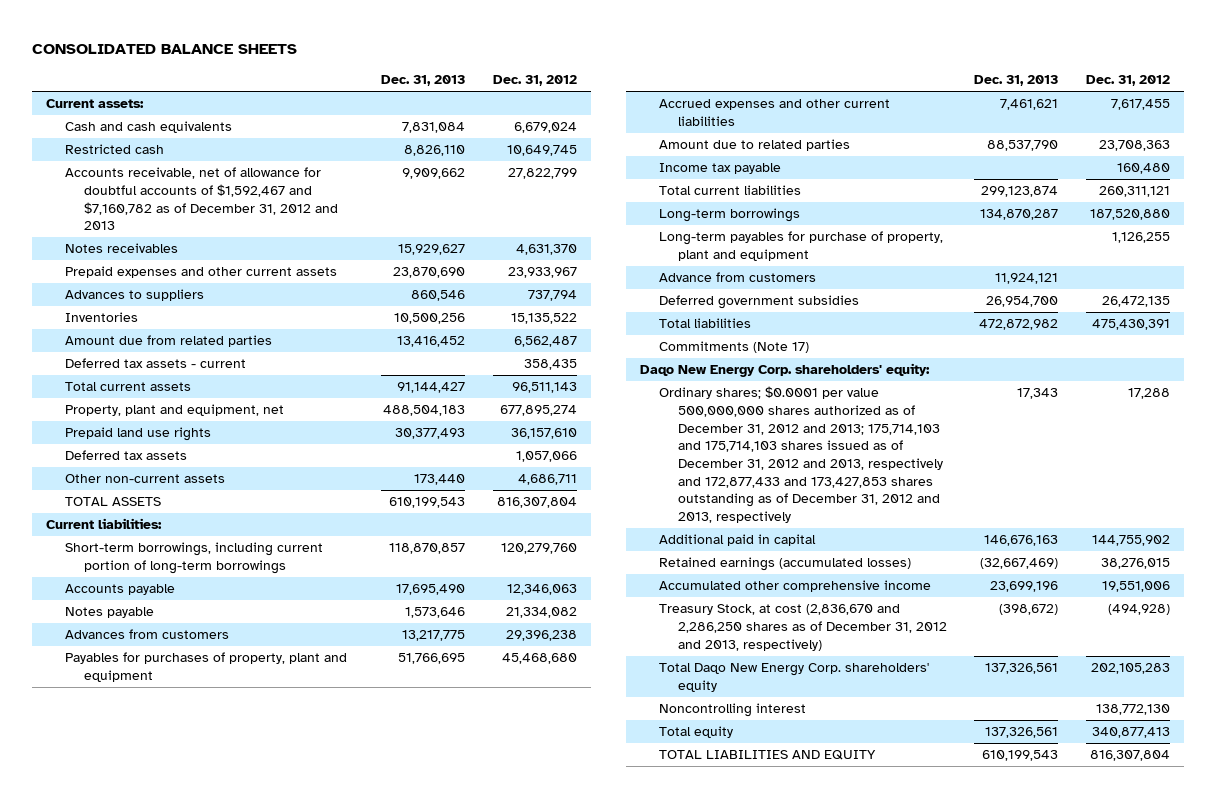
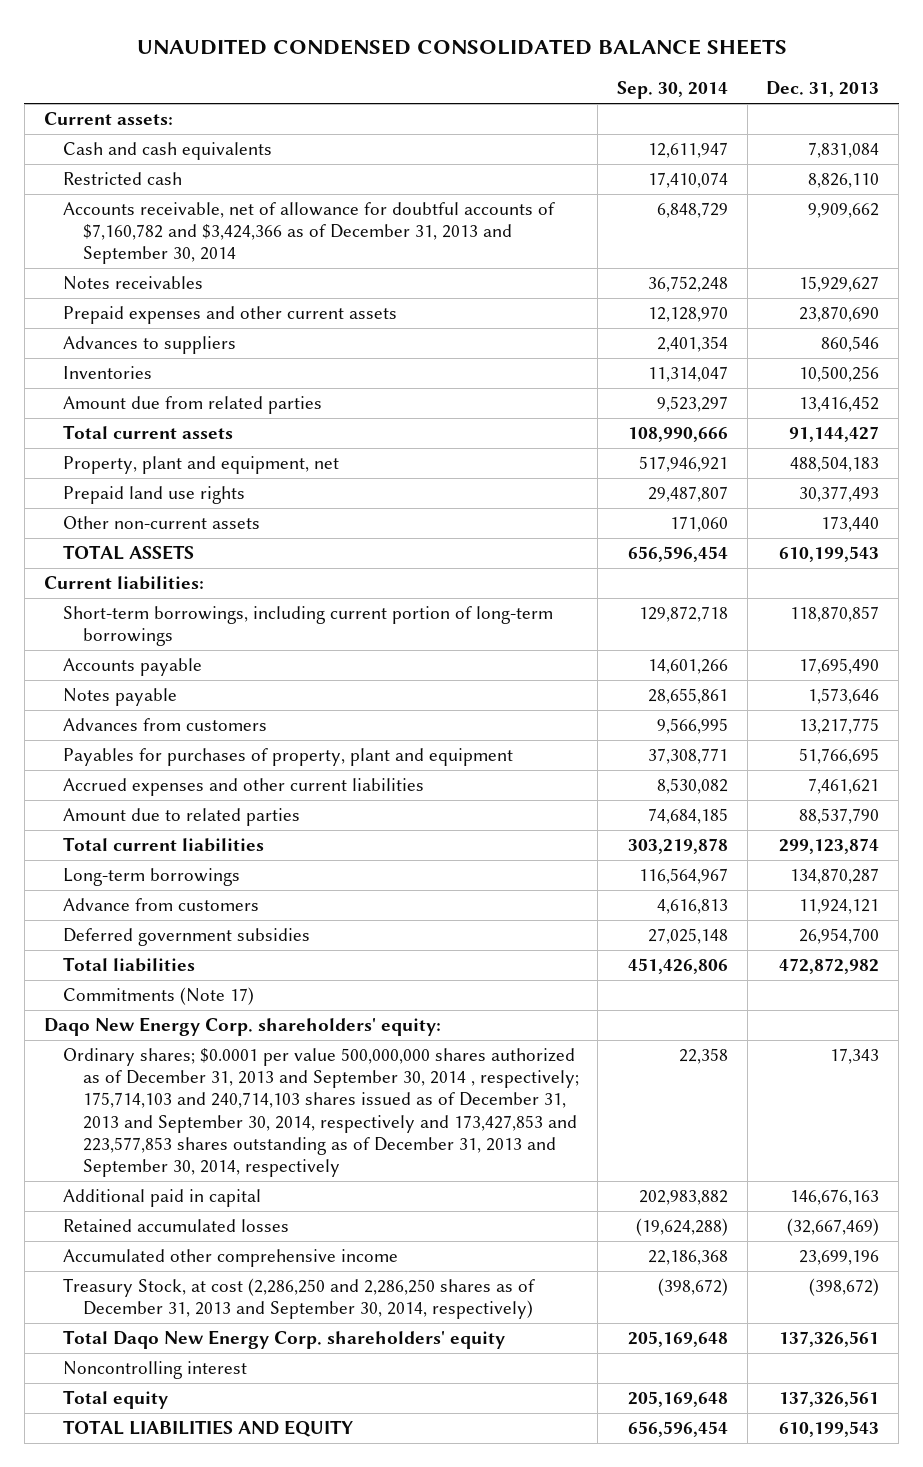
[32,43,298,54] CONSOLIDATED BALANCE SHEETS -> [136,39,787,56] UNAUDITED CONDENSED CONSOLIDATED BALANCE SHEETS
[492,75,577,87] Dec. 31, 2012 -> none
none -> [617,81,729,100] Sep. 30, 2014
[64,167,338,231] Accounts receivable, net of allowance for doubtful accounts of $1,592,467 and $7,160,782 as of December 31, 2012 and 2013 -> [63,202,556,265] Accounts receivable, net of allowance for doubtful accounts of $7,160,782 and $3,424,366 as of December 31, 2013 and September 30, 2014
[64,358,246,369] Deferred tax assets - current -> none
[64,450,187,461] Deferred tax assets -> none
[658,163,781,175] Income tax payable -> none
[658,231,943,262] Long-term payables for purchase of property, plant and equipment -> none
[658,386,943,523] Ordinary shares; $0.0001 per value 500,000,000 shares authorized as of December 31, 2012 and 2013; 175,714,103 and 175,714,103 shares issued as of December 31, 2012 and 2013, respectively and 172,877,433 and 173,427,853 shares outstanding as of December 31, 2012 and 2013, respectively -> [63,1048,579,1178] Ordinary shares; $0.0001 per value 500,000,000 shares authorized as of December 31, 2013 and September 30, 2014 , respectively; 175,714,103 and 240,714,103 shares issued as of December 31, 2013 and September 30, 2014, respectively and 173,427,853 and 223,577,853 shares outstanding as of December 31, 2013 and September 30, 2014, respectively
[658,557,911,572] Retained earnings (accumulated losses) -> [63,1219,290,1233] Retained accumulated losses
[658,604,947,651] Treasury Stock, at cost (2,836,670 and 2,286,250 shares as of December 31, 2012 and 2013, respectively) -> [63,1278,536,1320] Treasury Stock, at cost (2,286,250 and 2,286,250 shares as of December 31, 2013 and September 30, 2014, respectively)

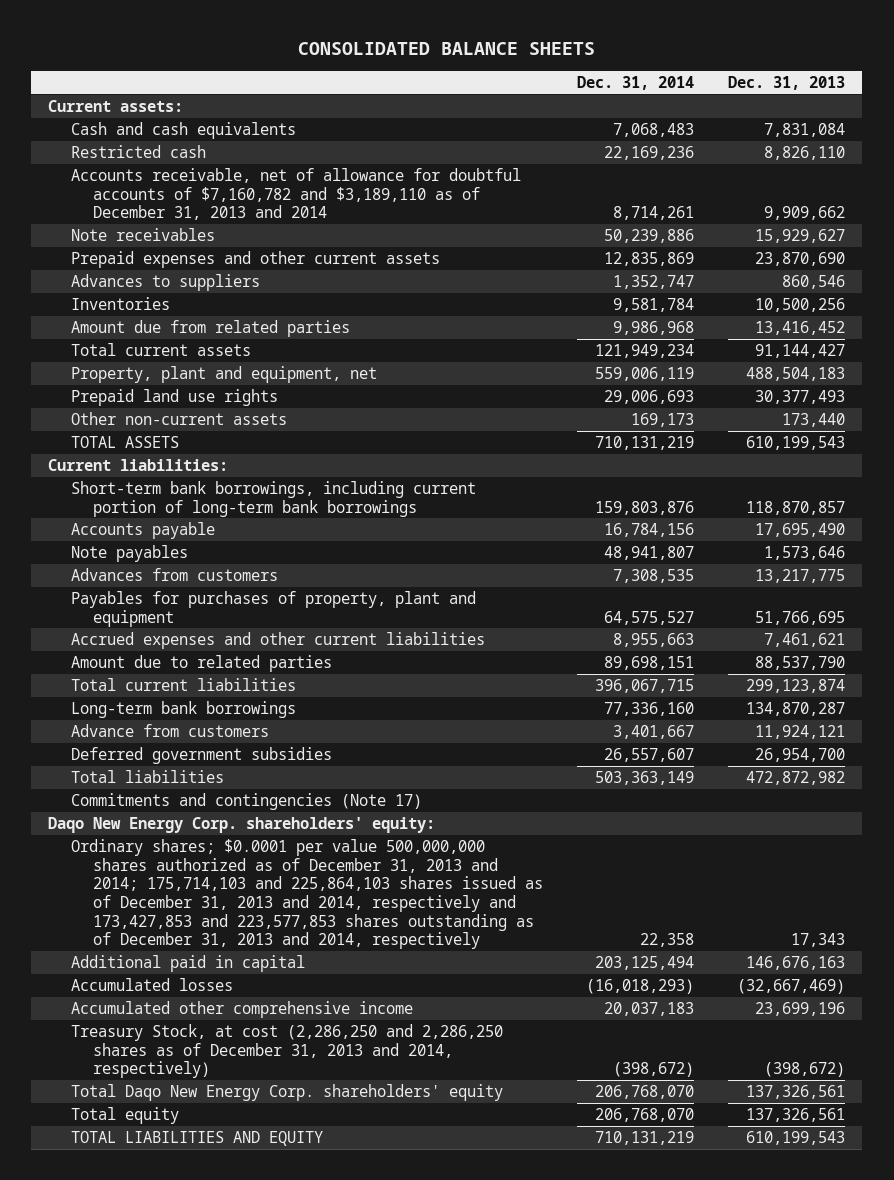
[136,39,787,56] UNAUDITED CONDENSED CONSOLIDATED BALANCE SHEETS -> [297,42,595,56] CONSOLIDATED BALANCE SHEETS
[617,81,729,100] Sep. 30, 2014 -> none
none -> [577,75,695,90] Dec. 31, 2014
[63,202,556,265] Accounts receivable, net of allowance for doubtful accounts of $7,160,782 and $3,424,366 as of December 31, 2013 and September 30, 2014 -> [70,167,521,221] Accounts receivable, net of allowance for doubtful accounts of $7,160,782 and $3,189,110 as of December 31, 2013 and 2014
[63,276,204,291] Notes receivables -> [70,227,215,241] Note receivables
[63,606,554,647] Short-term borrowings, including current portion of long-term borrowings -> [70,480,476,517] Short-term bank borrowings, including current portion of long-term bank borrowings
[63,688,178,707] Notes payable -> [70,544,188,562] Note payables
[63,868,241,887] Long-term borrowings -> [70,700,296,718] Long-term bank borrowings
[63,987,255,1006] Commitments (Note 17) -> [70,792,422,810] Commitments and contingencies (Note 17)
[63,1048,579,1178] Ordinary shares; $0.0001 per value 500,000,000 shares authorized as of December 31, 2013 and September 30, 2014 , respectively; 175,714,103 and 240,714,103 shares issued as of December 31, 2013 and September 30, 2014, respectively and 173,427,853 and 223,577,853 shares outstanding as of December 31, 2013 and September 30, 2014, respectively -> [70,838,544,950] Ordinary shares; $0.0001 per value 500,000,000 shares authorized as of December 31, 2013 and 2014; 175,714,103 and 225,864,103 shares issued as of December 31, 2013 and 2014, respectively and 173,427,853 and 223,577,853 shares outstanding as of December 31, 2013 and 2014, respectively
[63,1219,290,1233] Retained accumulated losses -> [70,977,233,991] Accumulated losses
[63,1278,536,1320] Treasury Stock, at cost (2,286,250 and 2,286,250 shares as of December 31, 2013 and September 30, 2014, respectively) -> [70,1023,503,1079] Treasury Stock, at cost (2,286,250 and 2,286,250 shares as of December 31, 2013 and 2014, respectively)
[63,1361,248,1380] Noncontrolling interest -> none

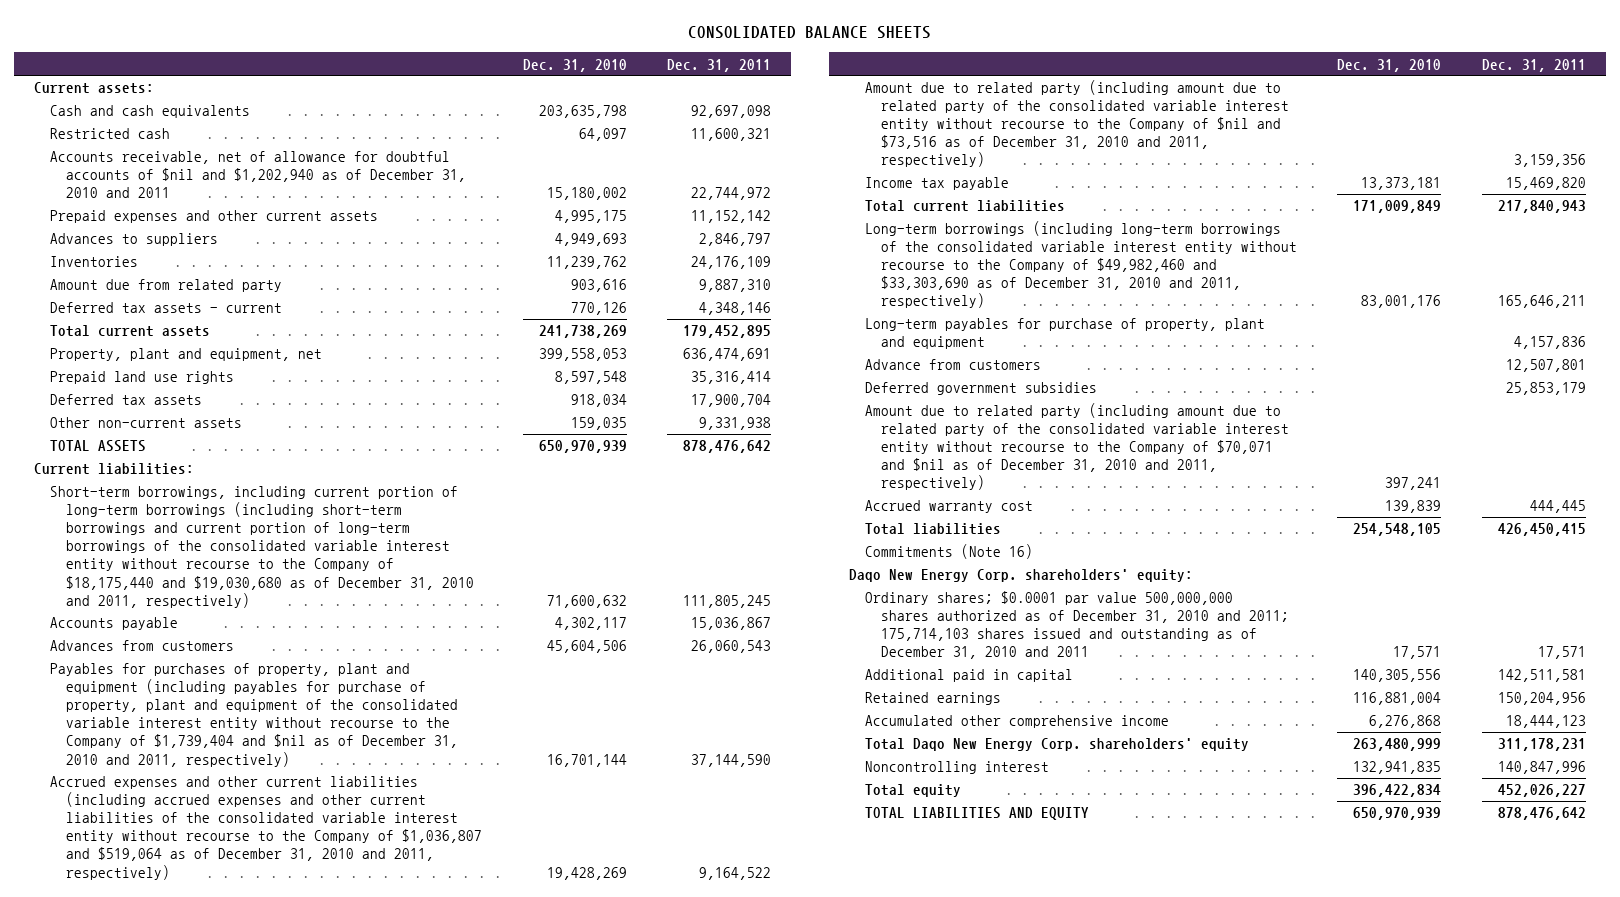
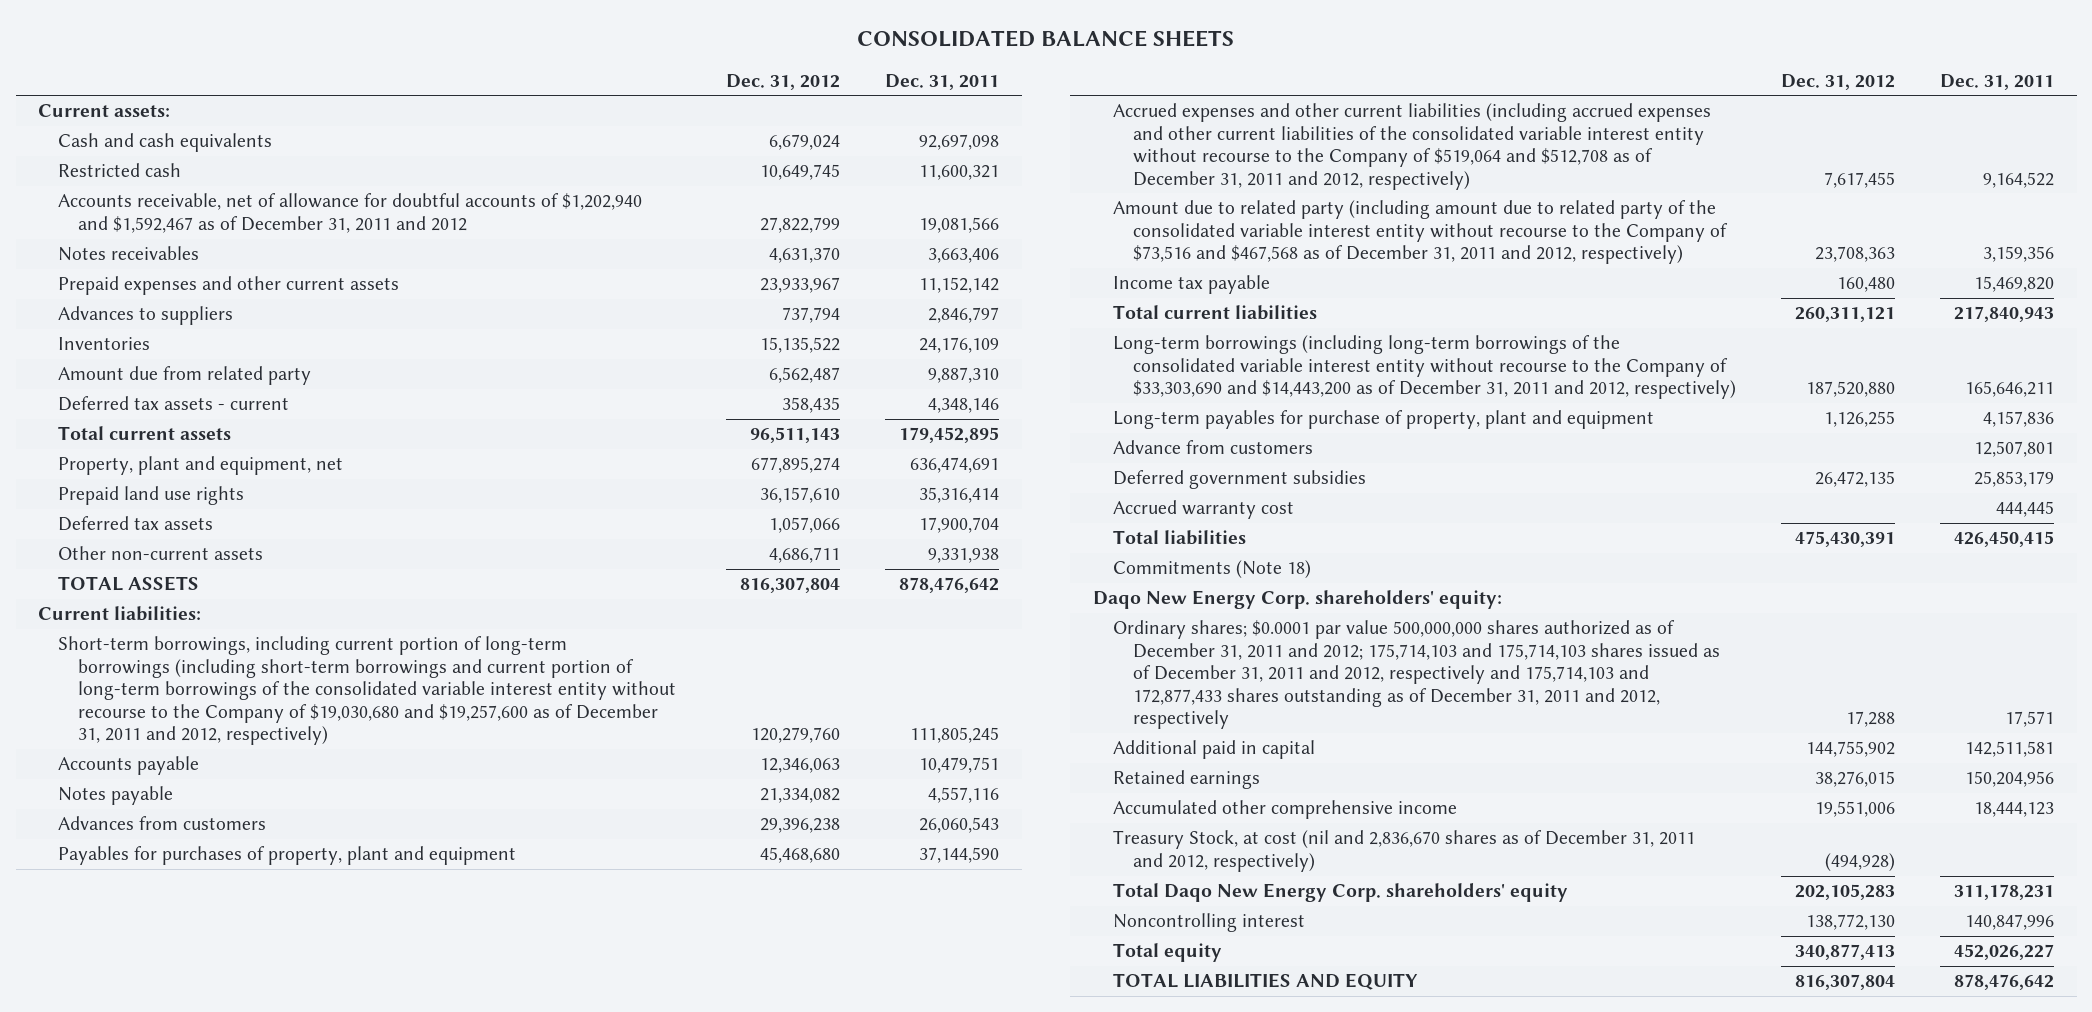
[522,58,627,72] Dec. 31, 2010 -> none
none -> [726,73,841,90] Dec. 31, 2012
[50,151,466,199] Accounts receivable, net of allowance for doubtful accounts of $nil and $1,202,940 as of December 31, 2010 and 2011 -> [58,193,643,233] Accounts receivable, net of allowance for doubtful accounts of $1,202,940 and $1,592,467 as of December 31, 2011 and 2012
[691,187,772,201] 22,744,972 -> [919,216,1000,233] 19,081,566
none -> [58,246,200,262] Notes receivables
[50,486,474,608] Short-term borrowings, including current portion of long-term borrowings (including short-term borrowings and current portion of long-term borrowings of the consolidated variable interest entity without recourse to the Company of $18,175,440 and $19,030,680 as of December 31, 2010 and 2011, respectively) -> [58,636,677,746] Short-term borrowings, including current portion of long-term borrowings (including short-term borrowings and current portion of long-term borrowings of the consolidated variable interest entity without recourse to the Company of $19,030,680 and $19,257,600 as of December 31, 2011 and 2012, respectively)
[691,617,772,631] 15,036,867 -> [919,757,1000,774] 10,479,751
none -> [58,786,174,806] Notes payable
[50,663,458,767] Payables for purchases of property, plant and equipment (including payables for purchase of property, plant and equipment of the consolidated variable interest entity without recourse to the Company of $1,739,404 and $nil as of December 31, 2010 and 2011, respectively) -> [58,846,517,866] Payables for purchases of property, plant and equipment
[50,776,482,880] Accrued expenses and other current liabilities (including accrued expenses and other current liabilities of the consolidated variable interest entity without recourse to the Company of $1,036,807 and $519,064 as of December 31, 2010 and 2011, respectively) -> [1113,103,1712,190] Accrued expenses and other current liabilities (including accrued expenses and other current liabilities of the consolidated variable interest entity without recourse to the Company of $519,064 and $512,708 as of December 31, 2011 and 2012, respectively)
[864,80,1289,168] Amount due to related party (including amount due to related party of the consolidated variable interest entity without recourse to the Company of $nil and $73,516 as of December 31, 2010 and 2011, respectively) -> [1113,200,1729,265] Amount due to related party (including amount due to related party of the consolidated variable interest entity without recourse to the Company of $73,516 and $467,568 as of December 31, 2011 and 2012, respectively)
[864,221,1297,309] Long-term borrowings (including long-term borrowings of the consolidated variable interest entity without recourse to the Company of $49,982,460 and $33,303,690 as of December 31, 2010 and 2011, respectively) -> [1113,335,1737,400] Long-term borrowings (including long-term borrowings of the consolidated variable interest entity without recourse to the Company of $33,303,690 and $14,443,200 as of December 31, 2011 and 2012, respectively)
[864,403,1289,491] Amount due to related party (including amount due to related party of the consolidated variable interest entity without recourse to the Company of $70,071 and $nil as of December 31, 2010 and 2011, respectively) -> none
[864,544,1033,560] Commitments (Note 16) -> [1113,560,1312,579] Commitments (Note 18)
[864,591,1289,660] Ordinary shares; $0.0001 par value 500,000,000 shares authorized as of December 31, 2010 and 2011; 175,714,103 shares issued and outstanding as of December 31, 2010 and 2011 -> [1113,620,1721,730] Ordinary shares; $0.0001 par value 500,000,000 shares authorized as of December 31, 2011 and 2012; 175,714,103 and 175,714,103 shares issued as of December 31, 2011 and 2012, respectively and 175,714,103 and 172,877,433 shares outstanding as of December 31, 2011 and 2012, respectively
none -> [1113,830,1696,872] Treasury Stock, at cost (nil and 2,836,670 shares as of December 31, 2011 and 2012, respectively)

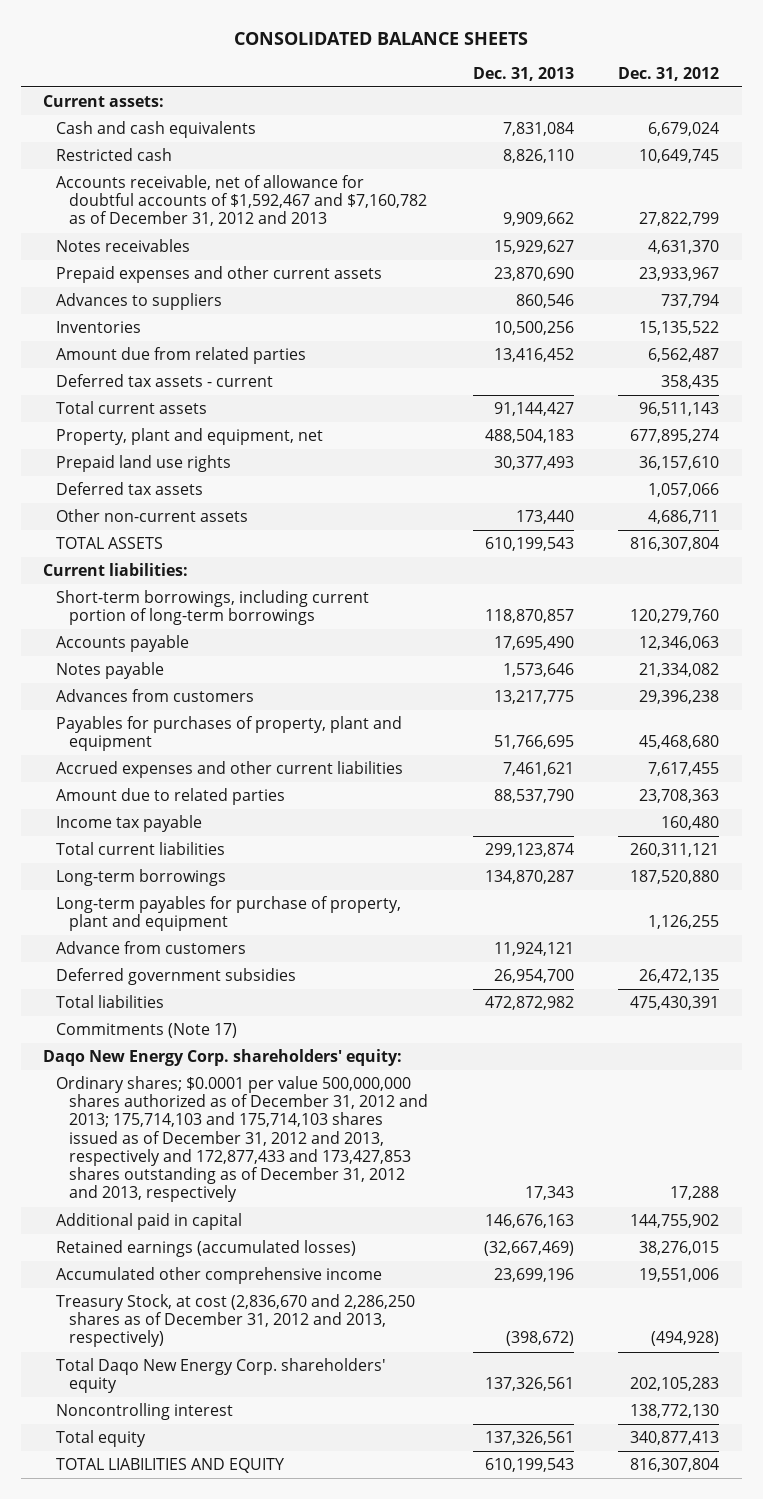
[885,73,1000,90] Dec. 31, 2011 -> none
none -> [472,66,574,81] Dec. 31, 2013
[58,193,643,233] Accounts receivable, net of allowance for doubtful accounts of $1,202,940 and $1,592,467 as of December 31, 2011 and 2012 -> [56,175,428,227] Accounts receivable, net of allowance for doubtful accounts of $1,592,467 and $7,160,782 as of December 31, 2012 and 2013
[58,366,312,386] Amount due from related party -> [56,347,307,365] Amount due from related parties
[58,636,677,746] Short-term borrowings, including current portion of long-term borrowings (including short-term borrowings and current portion of long-term borrowings of the consolidated variable interest entity without recourse to the Company of $19,030,680 and $19,257,600 as of December 31, 2011 and 2012, respectively) -> [56,590,370,626] Short-term borrowings, including current portion of long-term borrowings
[1113,103,1712,190] Accrued expenses and other current liabilities (including accrued expenses and other current liabilities of the consolidated variable interest entity without recourse to the Company of $519,064 and $512,708 as of December 31, 2011 and 2012, respectively) -> [56,761,404,779] Accrued expenses and other current liabilities
[1113,200,1729,265] Amount due to related party (including amount due to related party of the consolidated variable interest entity without recourse to the Company of $73,516 and $467,568 as of December 31, 2011 and 2012, respectively) -> [56,788,286,806] Amount due to related parties
[1113,335,1737,400] Long-term borrowings (including long-term borrowings of the consolidated variable interest entity without recourse to the Company of $33,303,690 and $14,443,200 as of December 31, 2011 and 2012, respectively) -> [56,869,227,887] Long-term borrowings
[1113,500,1295,520] Accrued warranty cost -> none
[1113,560,1312,579] Commitments (Note 18) -> [56,1023,238,1039] Commitments (Note 17)
[1113,620,1721,730] Ordinary shares; $0.0001 par value 500,000,000 shares authorized as of December 31, 2011 and 2012; 175,714,103 and 175,714,103 shares issued as of December 31, 2011 and 2012, respectively and 175,714,103 and 172,877,433 shares outstanding as of December 31, 2011 and 2012, respectively -> [56,1076,429,1203] Ordinary shares; $0.0001 per value 500,000,000 shares authorized as of December 31, 2012 and 2013; 175,714,103 and 175,714,103 shares issued as of December 31, 2012 and 2013, respectively and 172,877,433 and 173,427,853 shares outstanding as of December 31, 2012 and 2013, respectively
[1113,770,1261,790] Retained earnings -> [56,1240,357,1258] Retained earnings (accumulated losses)
[1113,830,1696,872] Treasury Stock, at cost (nil and 2,836,670 shares as of December 31, 2011 and 2012, respectively) -> [56,1294,416,1348] Treasury Stock, at cost (2,836,670 and 2,286,250 shares as of December 31, 2012 and 2013, respectively)

